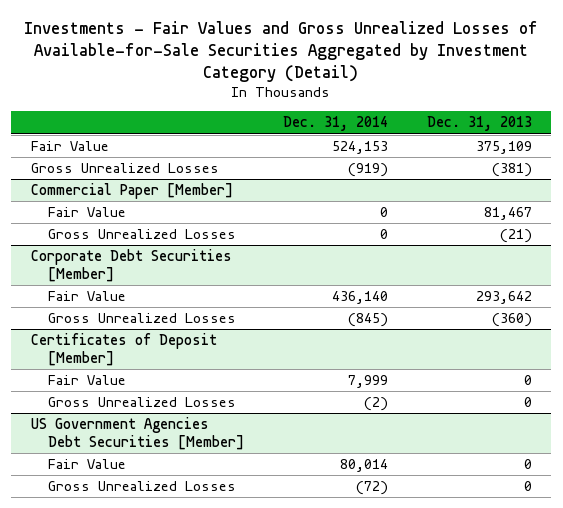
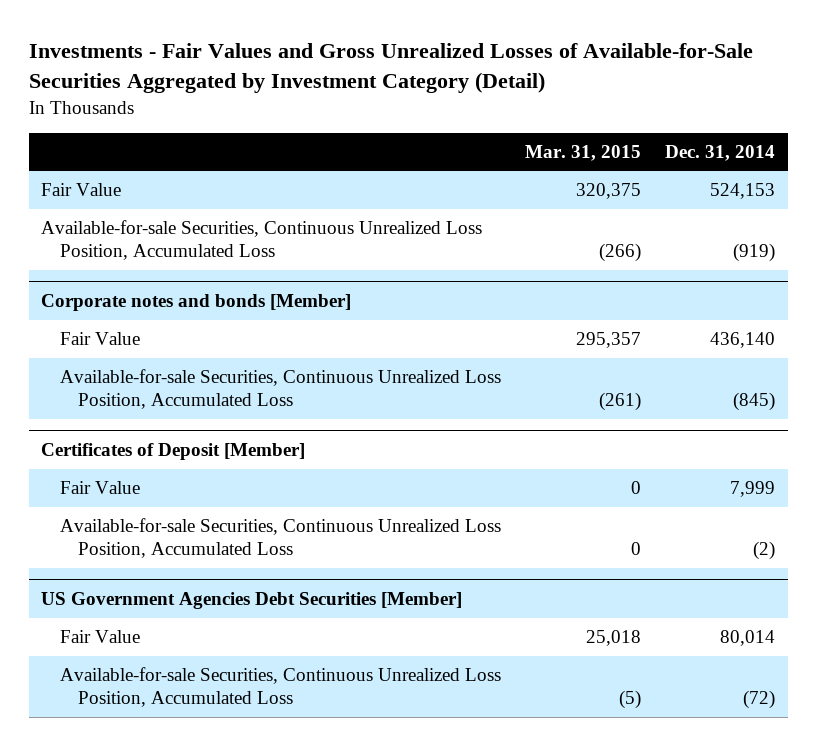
[426,116,532,132] Dec. 31, 2013 -> none
none -> [524,144,641,161] Mar. 31, 2015
[30,183,233,200] Commercial Paper [Member] -> none
[47,207,126,218] Fair Value -> none
[47,229,236,240] Gross Unrealized Losses -> none
[30,163,219,174] Gross Unrealized Losses -> [40,220,482,261] Available-for-sale Securities, Continuous Unrealized Loss Position, Accumulated Loss
[30,249,232,282] Corporate Debt Securities [Member] -> [40,293,351,311] Corporate notes and bonds [Member]
[47,313,236,324] Gross Unrealized Losses -> [59,369,501,410] Available-for-sale Securities, Continuous Unrealized Loss Position, Accumulated Loss
[47,397,236,408] Gross Unrealized Losses -> [59,518,501,559] Available-for-sale Securities, Continuous Unrealized Loss Position, Accumulated Loss
[47,481,236,492] Gross Unrealized Losses -> [59,667,501,708] Available-for-sale Securities, Continuous Unrealized Loss Position, Accumulated Loss

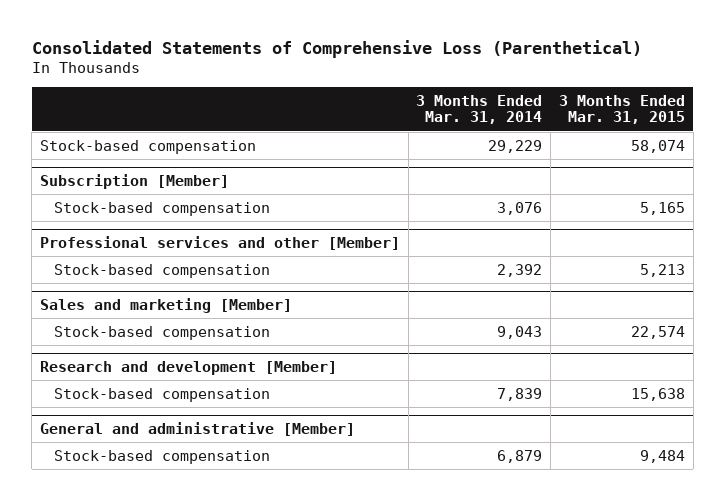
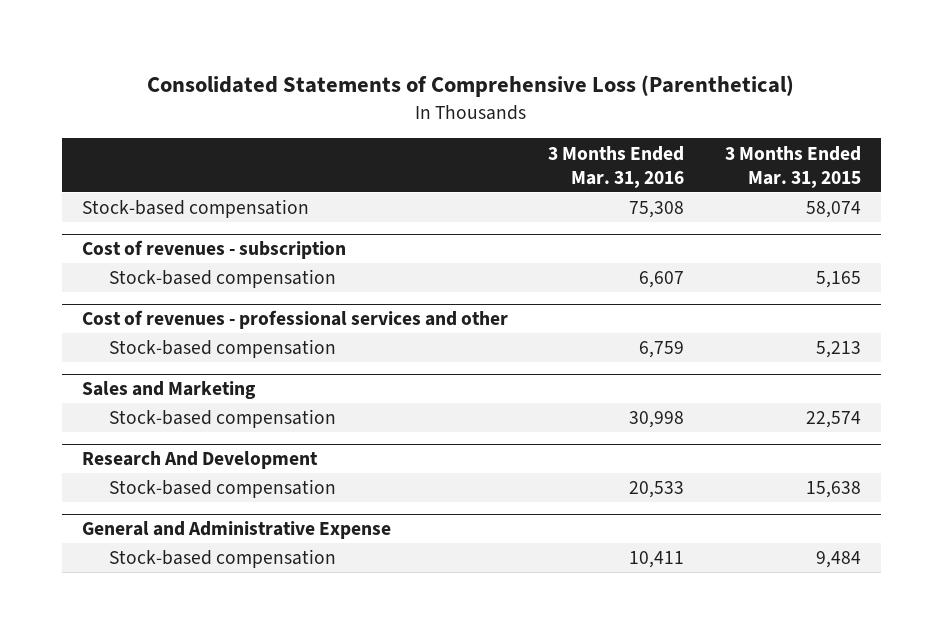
[416,94,543,125] 3 Months Ended Mar. 31, 2014 -> none
none -> [548,145,685,188] 3 Months Ended Mar. 31, 2016
[39,174,229,190] Subscription [Member] -> [81,240,346,260] Cost of revenues - subscription
[39,236,400,251] Professional services and other [Member] -> [81,310,508,330] Cost of revenues - professional services and other
[39,298,292,314] Sales and marketing [Member] -> [81,381,256,400] Sales and Marketing
[39,361,337,376] Research and development [Member] -> [81,451,318,470] Research And Development
[39,422,355,437] General and administrative [Member] -> [81,521,391,540] General and Administrative Expense

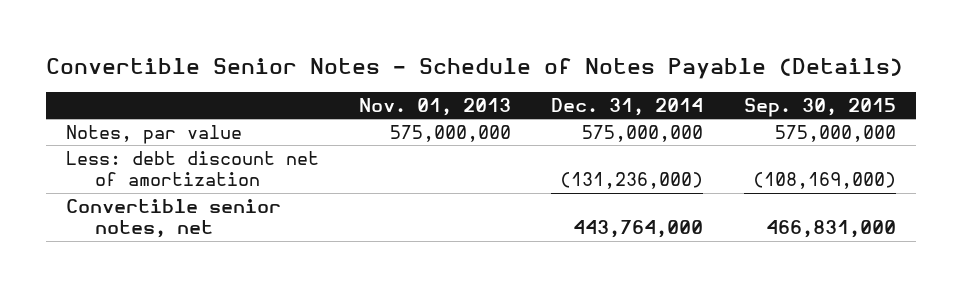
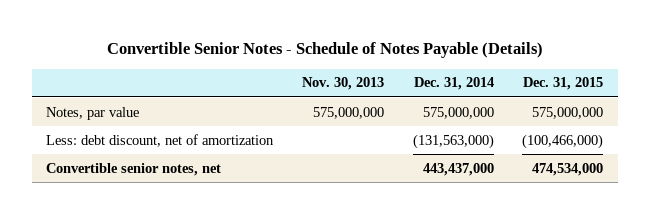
[359,98,512,117] Nov. 01, 2013 -> none
[743,98,896,118] Sep. 30, 2015 -> none
none -> [301,77,384,91] Nov. 30, 2013
none -> [523,77,604,91] Dec. 31, 2015
[66,151,320,187] Less: debt discount net of amortization -> [46,133,275,147] Less: debt discount, net of amortization
[560,172,704,190] (131,236,000) -> [412,133,494,149] (131,563,000)
[573,220,704,239] 443,764,000 -> [422,162,494,176] 443,437,000

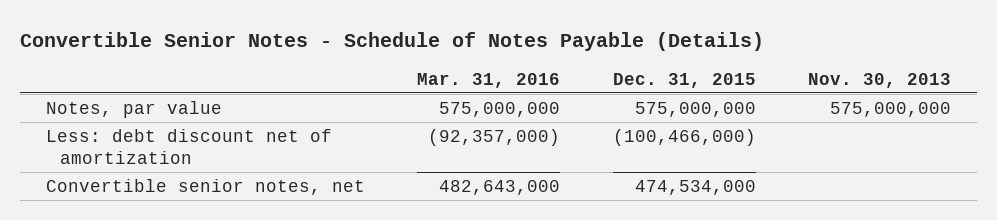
[413,77,494,91] Dec. 31, 2014 -> none
none -> [417,72,561,88] Mar. 31, 2016
[46,133,275,147] Less: debt discount, net of amortization -> [46,128,333,164] Less: debt discount net of amortization

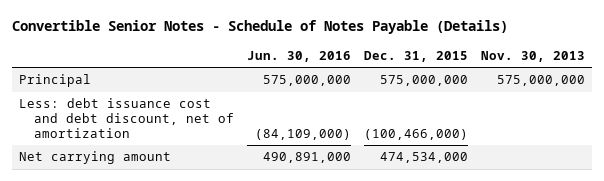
[417,72,561,88] Mar. 31, 2016 -> none
none -> [246,51,351,63] Jun. 30, 2016
[46,100,223,118] Notes, par value -> [18,74,91,88] Principal
[46,128,333,164] Less: debt discount net of amortization -> [18,98,234,138] Less: debt issuance cost and debt discount, net of amortization
[46,178,366,195] Convertible senior notes, net -> [18,151,171,165] Net carrying amount

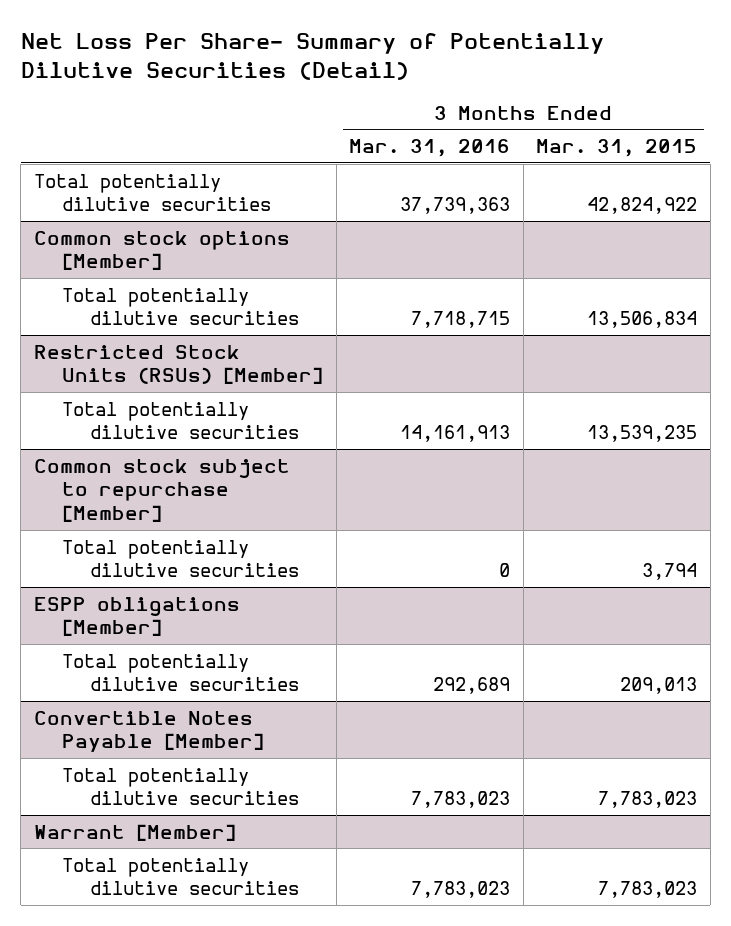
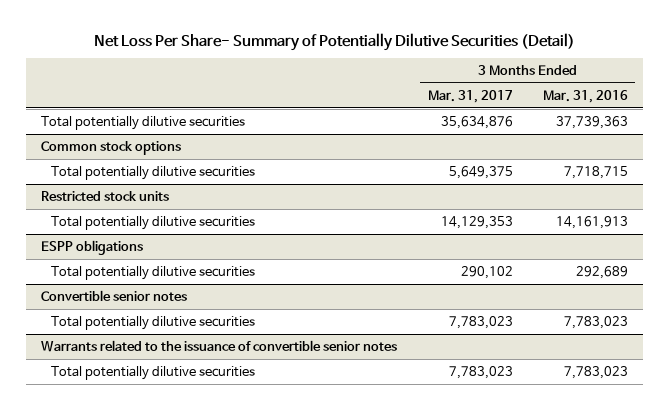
[536,139,698,158] Mar. 31, 2015 -> none
none -> [427,89,513,103] Mar. 31, 2017
[33,230,290,271] Common stock options [Member] -> [41,140,182,155] Common stock options
[33,344,323,385] Restricted Stock Units (RSUs) [Member] -> [41,190,170,201] Restricted stock units
[33,458,290,523] Common stock subject to repurchase [Member] -> none
[61,539,299,578] Total potentially dilutive securities -> none
[33,596,240,637] ESPP obligations [Member] -> [41,239,144,255] ESPP obligations
[33,710,264,753] Convertible Notes Payable [Member] -> [41,289,188,301] Convertible senior notes
[33,823,236,841] Warrant [Member] -> [41,339,398,352] Warrants related to the issuance of convertible senior notes

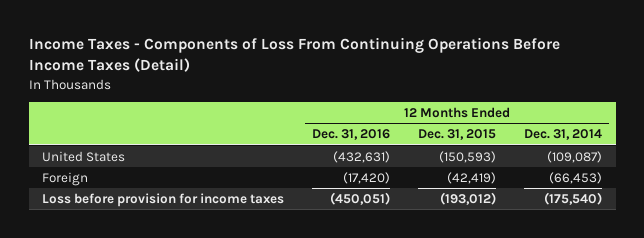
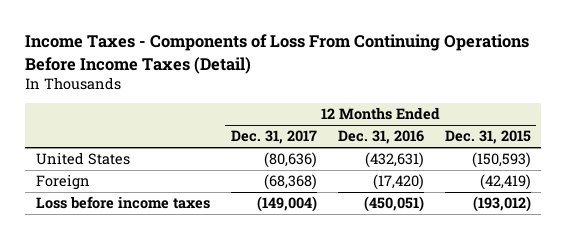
[523,129,602,141] Dec. 31, 2014 -> none
none -> [230,130,317,145] Dec. 31, 2017
[42,192,285,207] Loss before provision for income taxes -> [35,196,210,210] Loss before income taxes

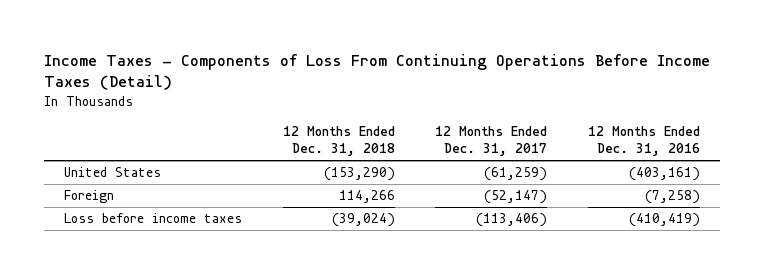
[444,130,531,145] Dec. 31, 2015 -> none
none -> [282,125,395,157] 12 Months Ended Dec. 31, 2018
[263,152,317,169] (80,636) -> [484,167,548,182] (61,259)
[364,152,424,169] (432,631) -> [628,167,700,182] (403,161)
[263,174,317,191] (68,368) -> [484,190,548,205] (52,147)
[372,174,424,191] (17,420) -> [644,190,700,205] (7,258)
[256,196,317,213] (149,004) -> [476,213,548,228] (113,406)
[363,196,424,213] (450,051) -> [628,213,700,228] (410,419)

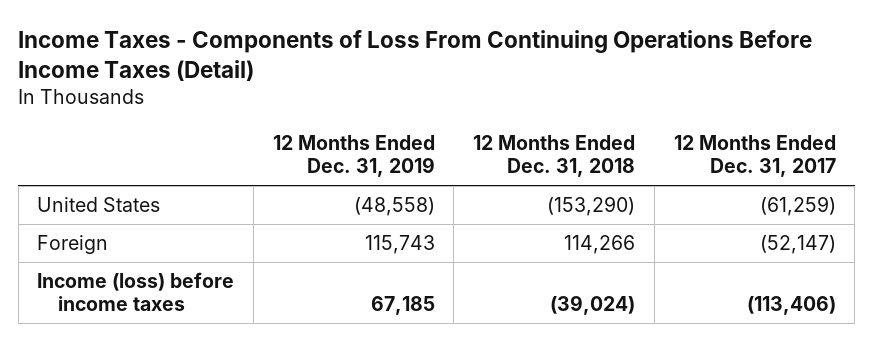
[587,125,700,157] 12 Months Ended Dec. 31, 2016 -> none
none -> [272,134,435,178] 12 Months Ended Dec. 31, 2019
[64,213,243,224] Loss before income taxes -> [37,272,235,312] Income (loss) before income taxes

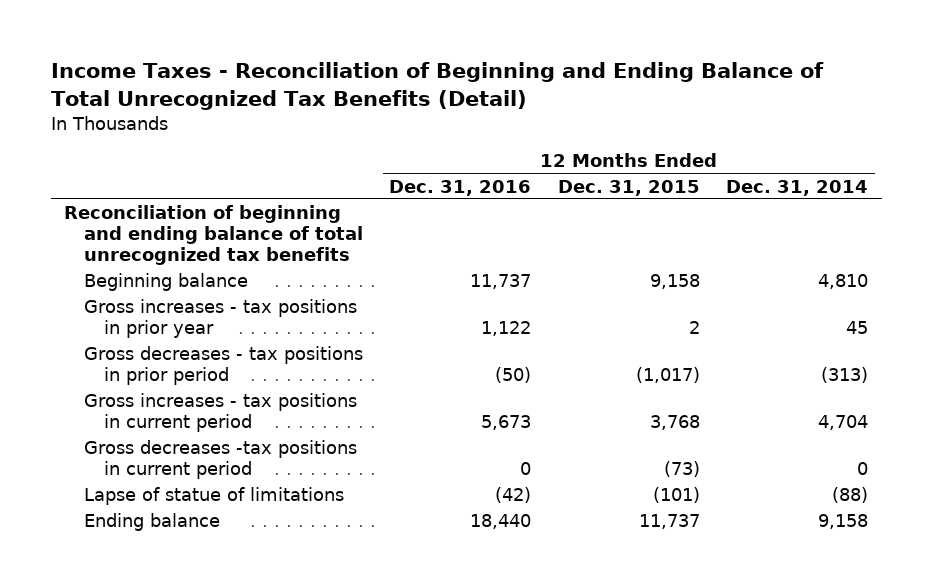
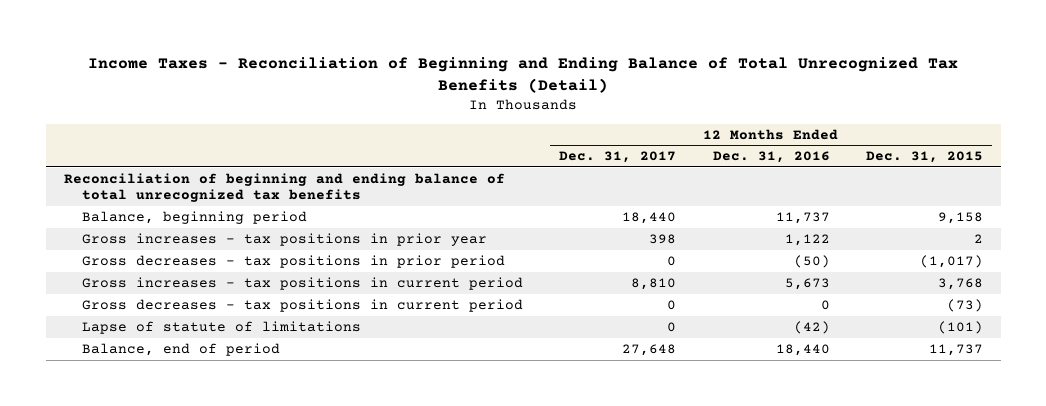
[726,179,869,196] Dec. 31, 2014 -> none
none -> [559,151,677,164] Dec. 31, 2017
[83,273,248,292] Beginning balance -> [82,210,308,224] Balance, beginning period
[83,440,357,480] Gross decreases -tax positions in current period -> [82,298,524,312] Gross decreases - tax positions in current period
[83,487,344,506] Lapse of statue of limitations -> [82,320,362,334] Lapse of statute of limitations
[83,513,220,532] Ending balance -> [82,342,281,356] Balance, end of period

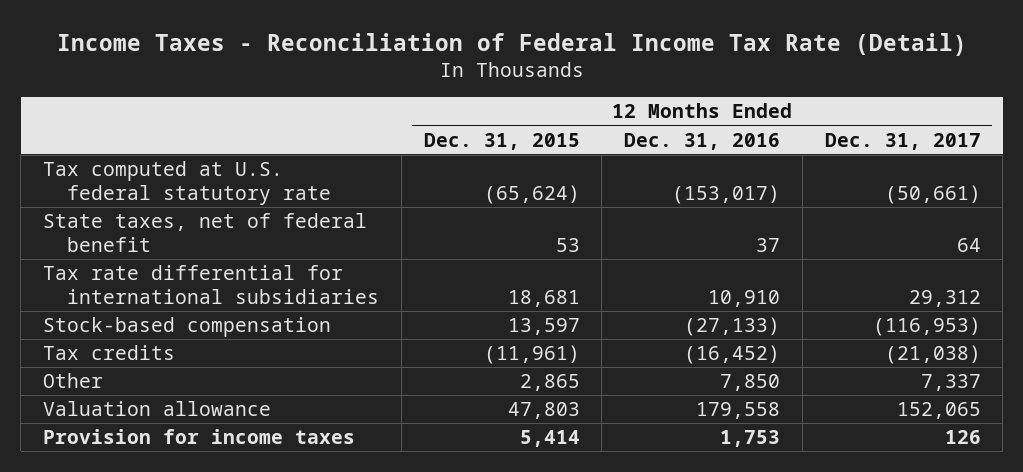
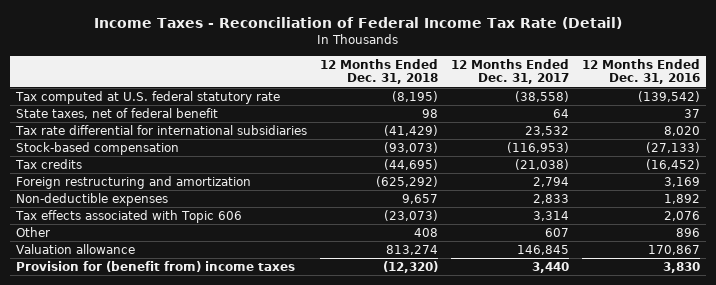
[423,132,580,150] Dec. 31, 2015 -> none
none -> [320,58,439,85] 12 Months Ended Dec. 31, 2018
[672,184,781,204] (153,017) -> [637,90,700,102] (139,542)
[884,184,981,204] (50,661) -> [515,90,570,102] (38,558)
[708,289,781,307] 10,910 -> [663,125,700,136] 8,020
[908,289,981,307] 29,312 -> [525,125,570,136] 23,532
none -> [16,175,252,189] Foreign restructuring and amortization
none -> [16,192,169,206] Non-deductible expenses
none -> [15,209,243,223] Tax effects associated with Topic 606
[720,374,781,392] 7,850 -> [675,227,700,237] 896
[920,374,981,392] 7,337 -> [545,227,570,237] 607
[696,402,781,420] 179,558 -> [647,244,700,255] 170,867
[896,402,981,420] 152,065 -> [517,244,570,255] 146,845
[42,429,355,445] Provision for income taxes -> [16,260,296,272] Provision for (benefit from) income taxes
[720,430,781,448] 1,753 -> [662,261,700,273] 3,830
[944,430,981,445] 126 -> [532,261,570,273] 3,440

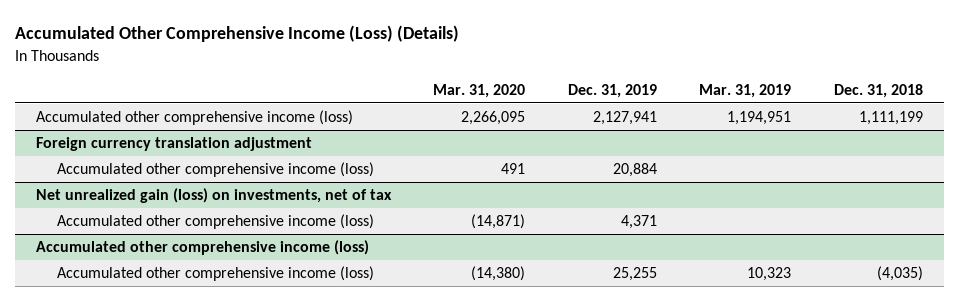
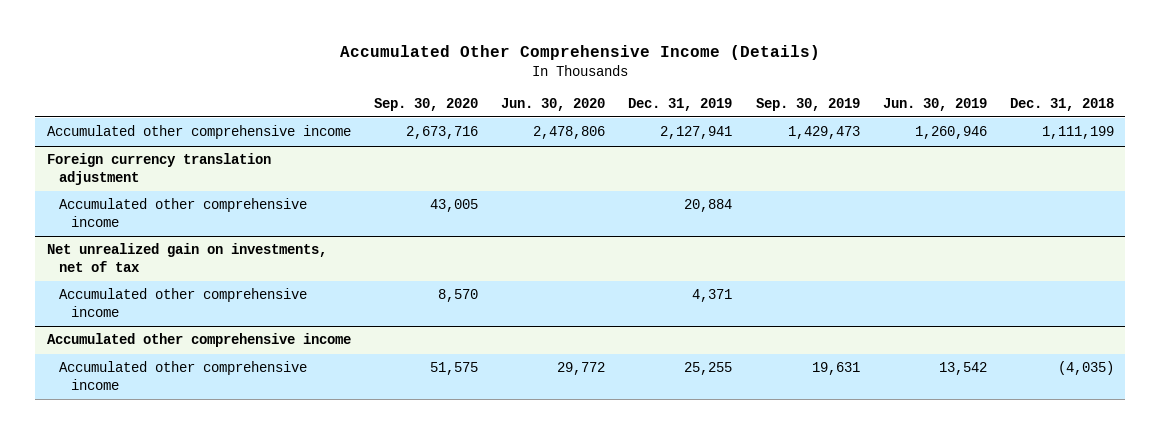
[14,25,459,43] Accumulated Other Comprehensive Income (Loss) (Details) -> [340,44,821,60] Accumulated Other Comprehensive Income (Details)
[433,83,526,98] Mar. 31, 2020 -> none
[699,83,792,98] Mar. 31, 2019 -> none
none -> [374,97,479,111] Sep. 30, 2020
none -> [501,97,606,111] Jun. 30, 2020
none -> [755,97,860,111] Sep. 30, 2019
none -> [882,97,987,111] Jun. 30, 2019
[35,110,353,126] Accumulated other comprehensive income (loss) -> [47,125,352,140] Accumulated other comprehensive income
[56,162,374,178] Accumulated other comprehensive income (loss) -> [58,198,307,227] Accumulated other comprehensive income
[35,188,392,204] Net unrealized gain (loss) on investments, net of tax -> [47,243,328,272] Net unrealized gain on investments, net of tax
[56,214,374,230] Accumulated other comprehensive income (loss) -> [58,288,307,317] Accumulated other comprehensive income
[35,240,369,256] Accumulated other comprehensive income (loss) -> [47,333,352,348] Accumulated other comprehensive income
[56,266,374,282] Accumulated other comprehensive income (loss) -> [58,361,307,390] Accumulated other comprehensive income

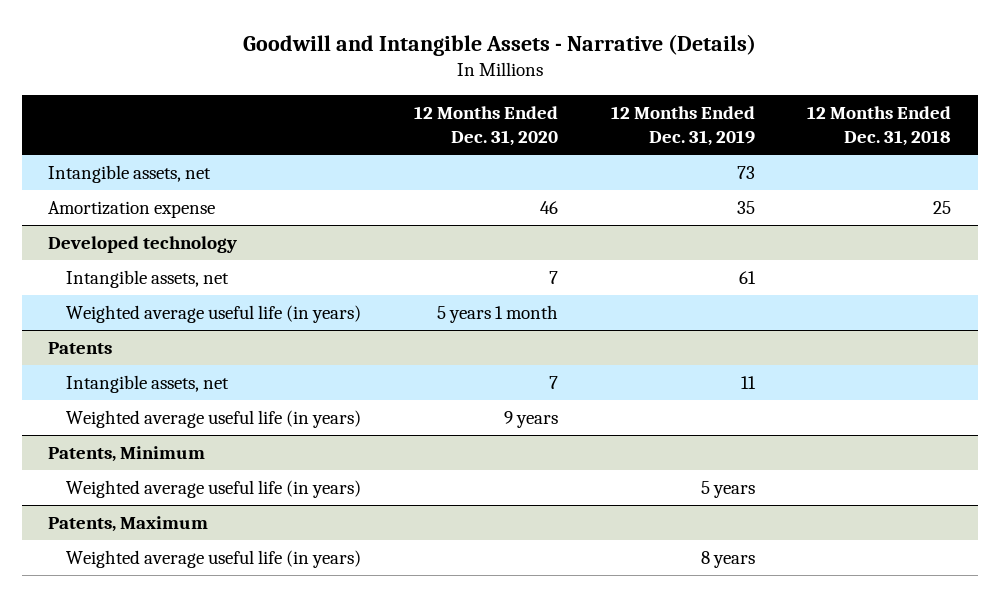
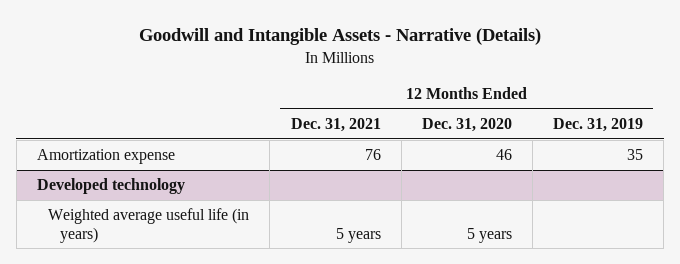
[807,105,952,146] 12 Months Ended Dec. 31, 2018 -> none
none -> [290,117,381,132] Dec. 31, 2021
[48,164,212,183] Intangible assets, net -> none
[65,269,229,288] Intangible assets, net -> none
[48,341,113,354] Patents -> none
[65,374,229,393] Intangible assets, net -> none
[65,409,361,428] Weighted average useful life (in years) -> none
[48,445,206,462] Patents, Minimum -> none
[65,479,361,498] Weighted average useful life (in years) -> none
[48,515,209,532] Patents, Maximum -> none
[65,549,361,568] Weighted average useful life (in years) -> none
[436,304,558,323] 5 years 1 month -> [466,227,512,243] 5 years

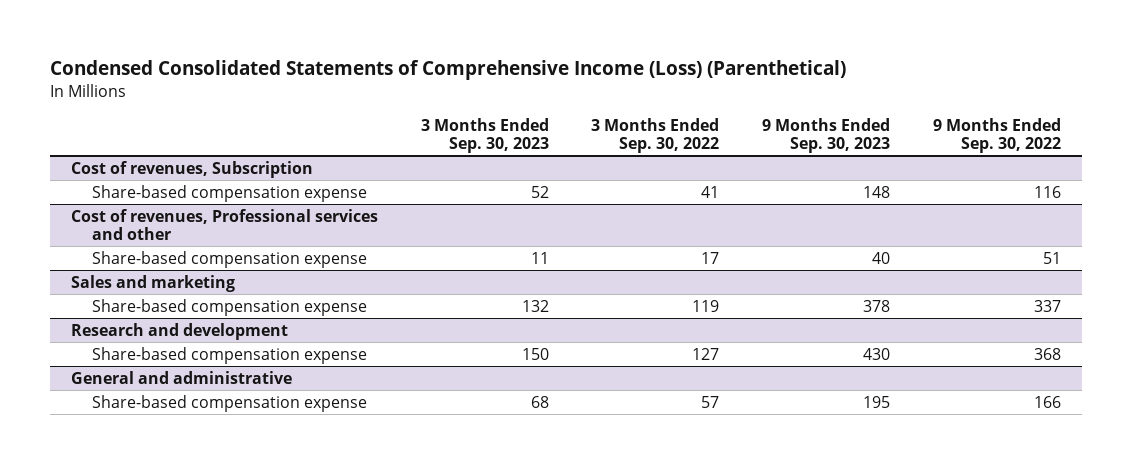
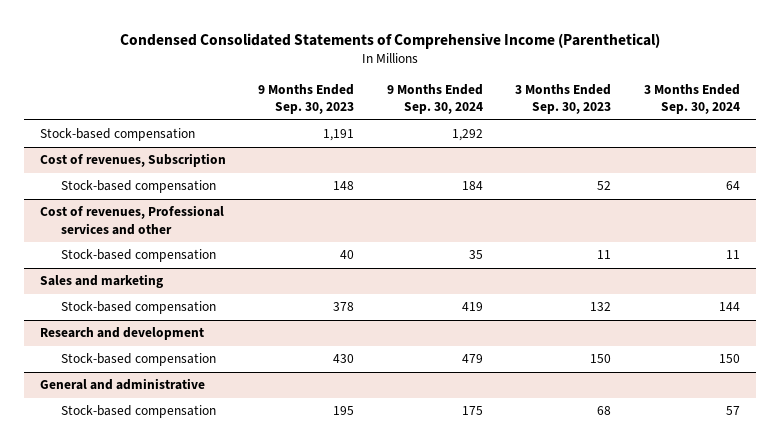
[49,59,846,80] Condensed Consolidated Statements of Comprehensive Income (Loss) (Parenthetical) -> [119,32,660,49] Condensed Consolidated Statements of Comprehensive Income (Parenthetical)
[591,117,720,154] 3 Months Ended Sep. 30, 2022 -> none
[932,117,1061,154] 9 Months Ended Sep. 30, 2022 -> none
none -> [386,83,483,115] 9 Months Ended Sep. 30, 2024
none -> [643,83,740,115] 3 Months Ended Sep. 30, 2024
none -> [39,128,195,142] Stock-based compensation
[91,184,367,202] Share-based compensation expense -> [60,180,216,194] Stock-based compensation
[91,250,367,268] Share-based compensation expense -> [60,249,216,263] Stock-based compensation
[91,298,367,316] Share-based compensation expense -> [60,301,216,315] Stock-based compensation
[91,346,367,364] Share-based compensation expense -> [60,353,216,367] Stock-based compensation
[91,394,367,412] Share-based compensation expense -> [60,405,216,419] Stock-based compensation

